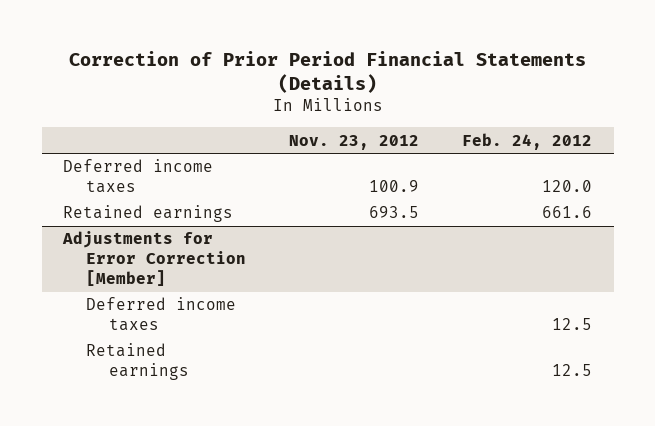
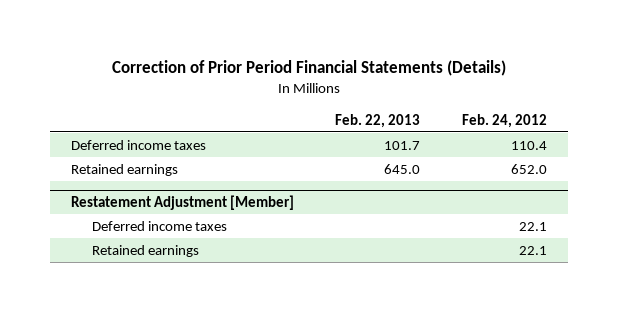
[288,134,419,150] Nov. 23, 2012 -> none
none -> [335,113,421,128] Feb. 22, 2013
[62,231,246,287] Adjustments for Error Correction [Member] -> none
[542,180,593,193] 120.0 -> [511,140,548,150] 110.4
[542,206,593,219] 661.6 -> [511,163,548,174] 652.0
none -> [70,194,294,210] Restatement Adjustment [Member]
[552,318,593,331] 12.5 -> [519,221,548,231] 22.1
[552,364,593,377] 12.5 -> [519,245,548,255] 22.1

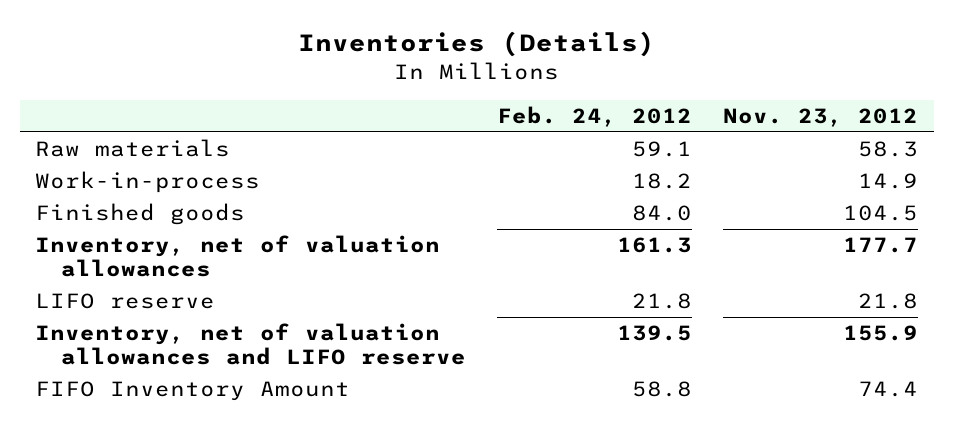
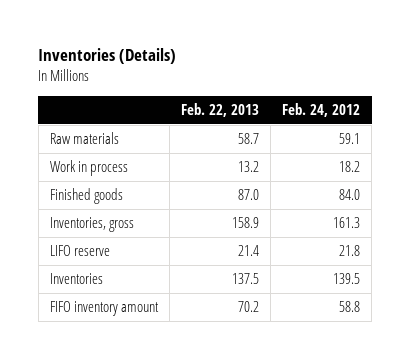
[723,107,919,127] Nov. 23, 2012 -> none
none -> [180,103,259,118] Feb. 22, 2013
[34,171,260,194] Work-in-process -> [49,160,128,177] Work in process
[34,235,440,278] Inventory, net of valuation allowances -> [49,217,134,233] Inventories, gross
[34,323,467,366] Inventory, net of valuation allowances and LIFO reserve -> [49,273,103,285] Inventories
[34,381,350,402] FIFO Inventory Amount -> [49,301,159,317] FIFO inventory amount

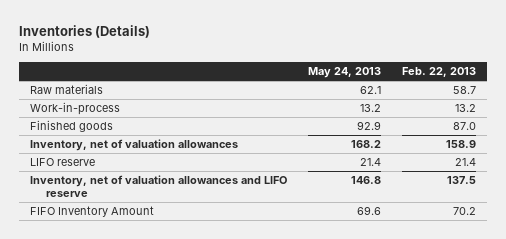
[281,103,360,118] Feb. 24, 2012 -> none
none -> [307,67,381,79] May 24, 2013
[49,160,128,177] Work in process -> [29,101,120,115] Work-in-process
[49,217,134,233] Inventories, gross -> [29,138,238,151] Inventory, net of valuation allowances
[49,273,103,285] Inventories -> [29,174,287,198] Inventory, net of valuation allowances and LIFO reserve
[49,301,159,317] FIFO inventory amount -> [29,205,154,217] FIFO Inventory Amount

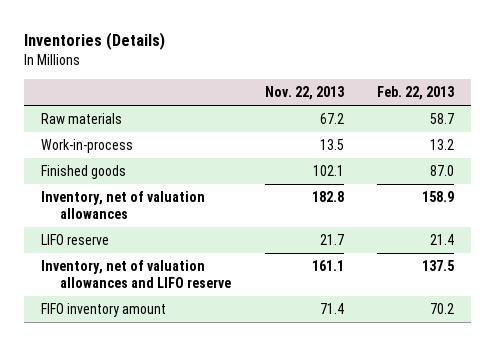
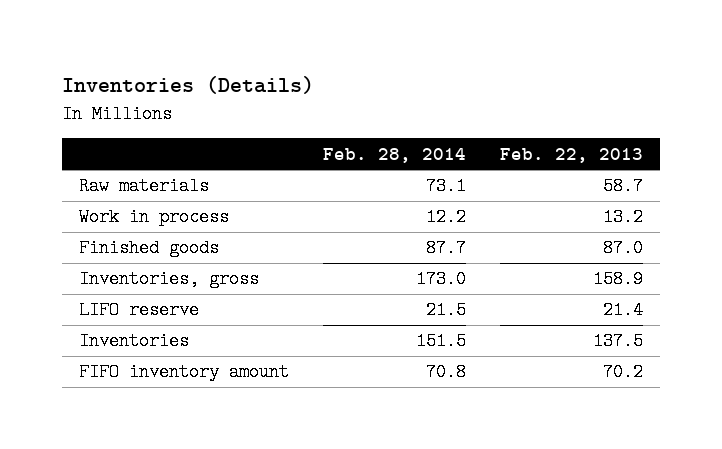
[264,86,344,101] Nov. 22, 2013 -> none
none -> [323,147,467,163] Feb. 28, 2014
[41,138,134,153] Work-in-process -> [79,208,230,227] Work in process
[41,190,206,220] Inventory, net of valuation allowances -> [79,270,260,289] Inventories, gross
[41,259,232,289] Inventory, net of valuation allowances and LIFO reserve -> [79,332,190,351] Inventories

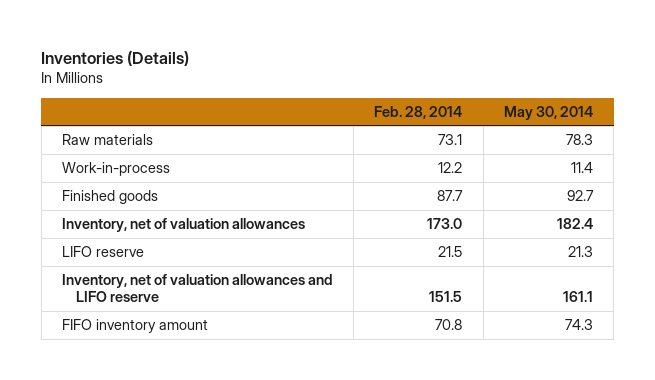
[499,147,643,163] Feb. 22, 2013 -> none
none -> [503,105,593,120] May 30, 2014
[79,208,230,227] Work in process -> [61,162,170,177] Work-in-process
[79,270,260,289] Inventories, gross -> [61,218,305,233] Inventory, net of valuation allowances
[79,332,190,351] Inventories -> [61,274,333,303] Inventory, net of valuation allowances and LIFO reserve

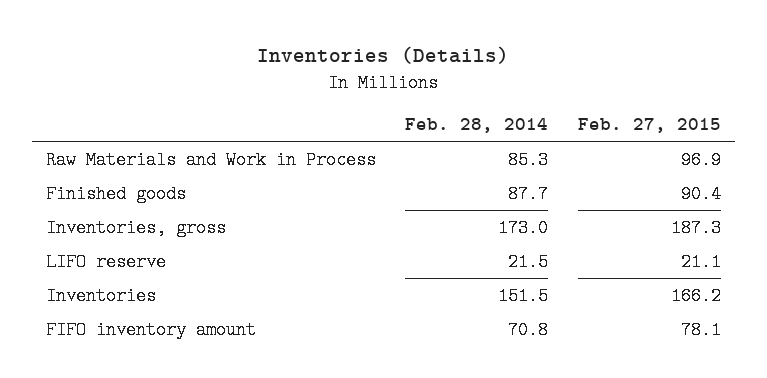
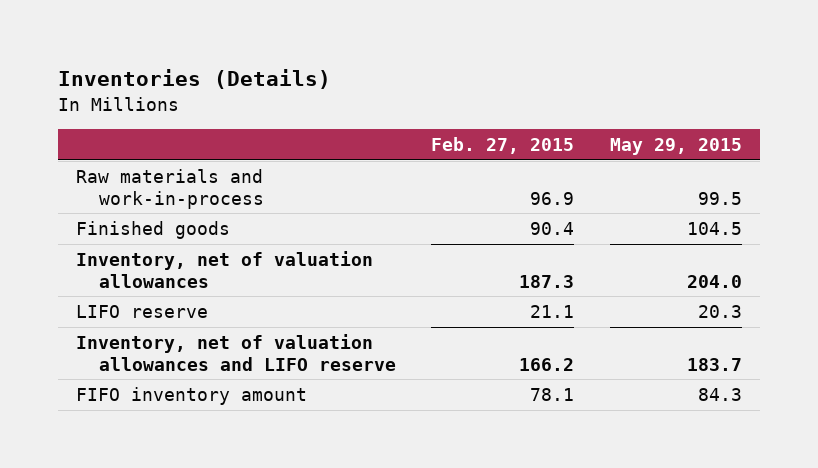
[405,117,549,133] Feb. 28, 2014 -> none
none -> [609,137,742,155] May 29, 2015
[46,151,377,170] Raw Materials and Work in Process -> [75,169,264,209] Raw materials and work-in-process
[46,219,227,238] Inventories, gross -> [75,251,373,288] Inventory, net of valuation allowances
[46,287,157,306] Inventories -> [75,334,396,371] Inventory, net of valuation allowances and LIFO reserve

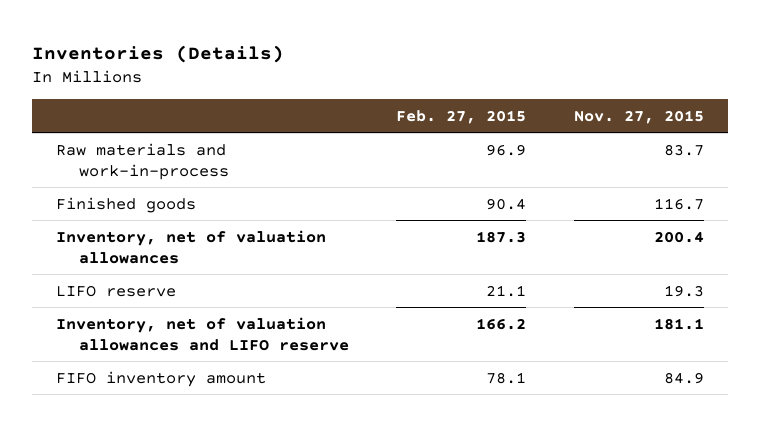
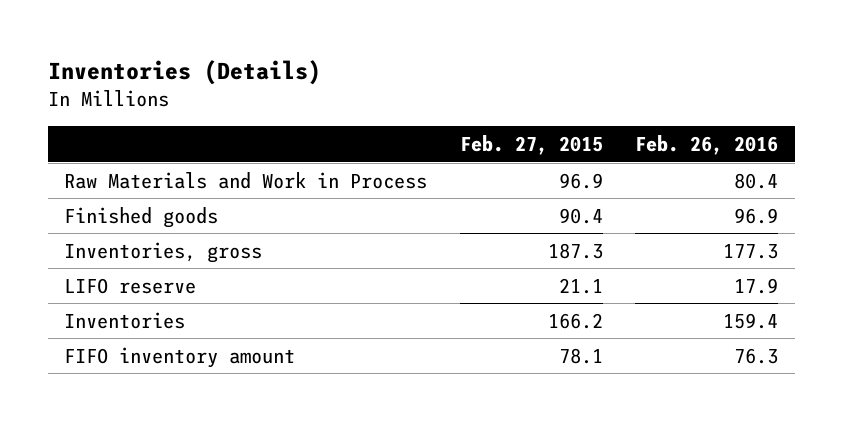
[573,109,704,124] Nov. 27, 2015 -> none
none -> [635,135,779,156] Feb. 26, 2016
[56,142,229,180] Raw materials and work-in-process -> [64,171,428,189] Raw Materials and Work in Process
[56,229,327,264] Inventory, net of valuation allowances -> [64,241,263,263] Inventories, gross
[56,316,349,351] Inventory, net of valuation allowances and LIFO reserve -> [64,311,186,329] Inventories

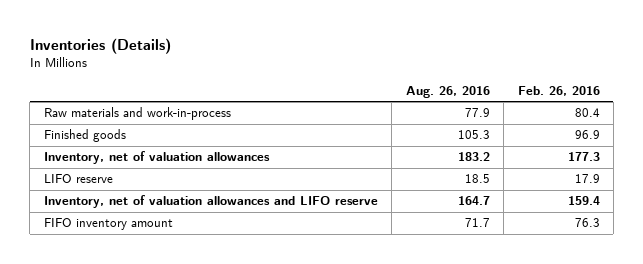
[459,135,603,156] Feb. 27, 2015 -> none
none -> [405,86,490,99] Aug. 26, 2016
[64,171,428,189] Raw Materials and Work in Process -> [43,107,231,121] Raw materials and work-in-process
[64,241,263,263] Inventories, gross -> [43,151,270,165] Inventory, net of valuation allowances
[64,311,186,329] Inventories -> [43,195,378,209] Inventory, net of valuation allowances and LIFO reserve

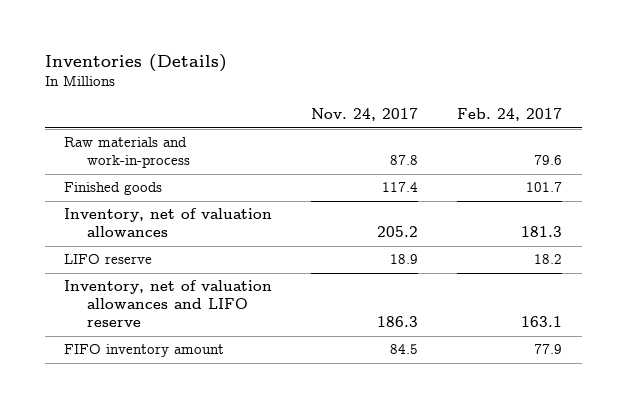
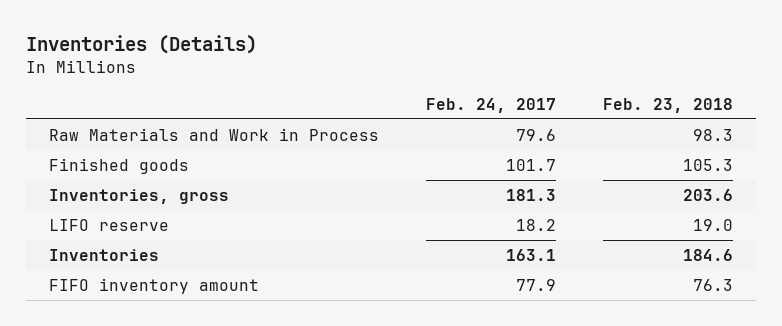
[311,108,419,122] Nov. 24, 2017 -> none
none -> [602,97,733,113] Feb. 23, 2018
[64,137,191,169] Raw materials and work-in-process -> [49,127,380,141] Raw Materials and Work in Process
[64,208,273,238] Inventory, net of valuation allowances -> [49,188,230,204] Inventories, gross
[64,280,273,328] Inventory, net of valuation allowances and LIFO reserve -> [49,248,160,261] Inventories

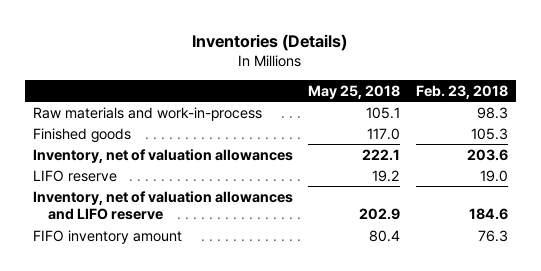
[426,97,557,113] Feb. 24, 2017 -> none
none -> [308,85,401,100] May 25, 2018
[49,127,380,141] Raw Materials and Work in Process -> [32,106,262,121] Raw materials and work-in-process
[49,188,230,204] Inventories, gross -> [32,148,293,163] Inventory, net of valuation allowances
[49,248,160,261] Inventories -> [32,190,293,221] Inventory, net of valuation allowances and LIFO reserve

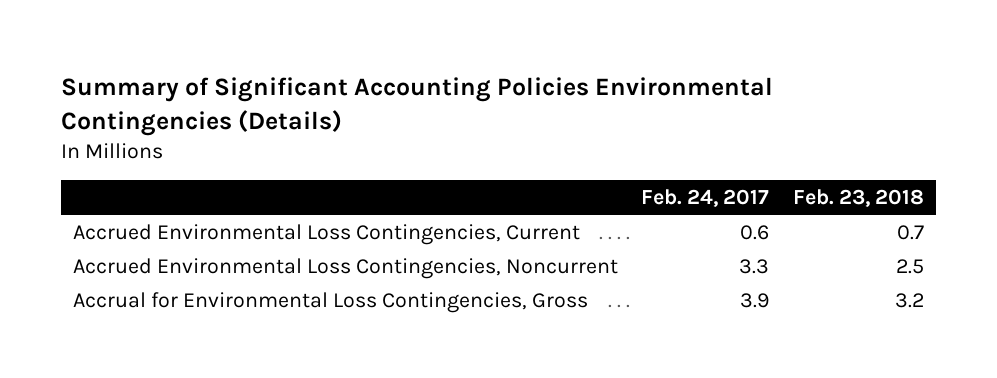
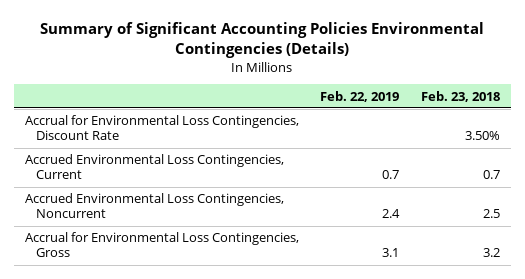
[641,188,770,207] Feb. 24, 2017 -> none
none -> [320,90,400,102] Feb. 22, 2019
none -> [24,115,299,141] Accrual for Environmental Loss Contingencies, Discount Rate

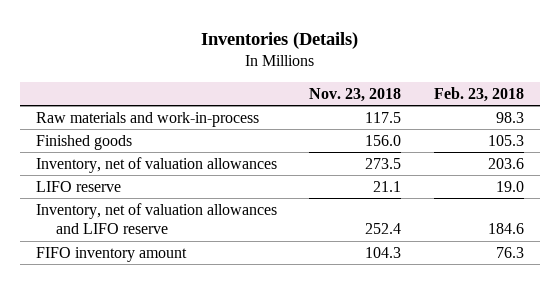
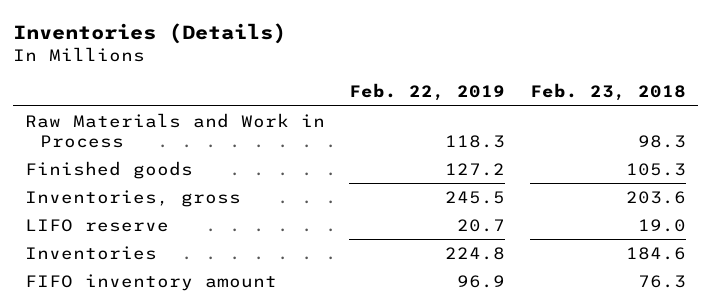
[309,87,402,102] Nov. 23, 2018 -> none
none -> [349,83,506,102] Feb. 22, 2019
[36,111,260,127] Raw materials and work-in-process -> [25,112,326,148] Raw Materials and Work in Process
[36,156,278,173] Inventory, net of valuation allowances -> [25,189,242,207] Inventories, gross
[36,202,278,235] Inventory, net of valuation allowances and LIFO reserve -> [25,245,158,260] Inventories

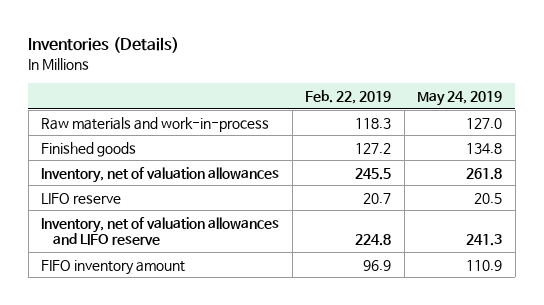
[529,83,686,102] Feb. 23, 2018 -> none
none -> [417,91,503,107] May 24, 2019
[25,112,326,148] Raw Materials and Work in Process -> [41,116,270,132] Raw materials and work-in-process
[25,189,242,207] Inventories, gross -> [41,166,280,183] Inventory, net of valuation allowances
[25,245,158,260] Inventories -> [41,216,280,246] Inventory, net of valuation allowances and LIFO reserve

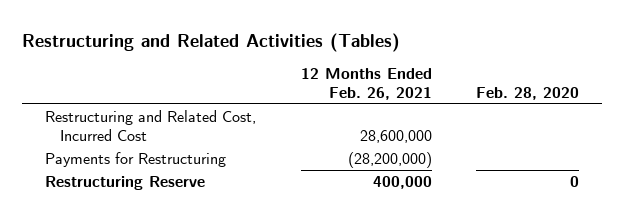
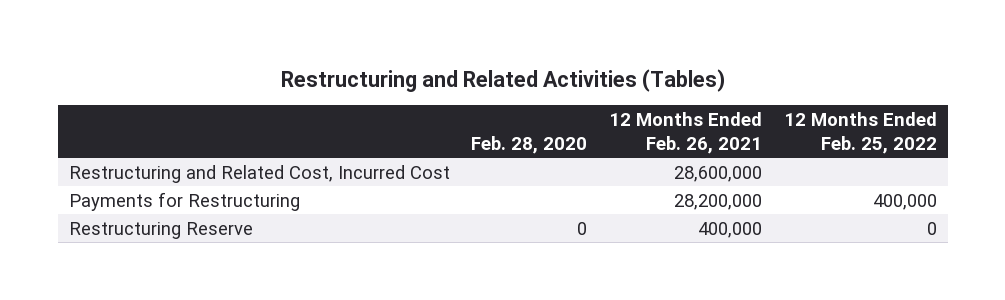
none -> [783,112,937,154] 12 Months Ended Feb. 25, 2022
[347,151,432,168] (28,200,000) -> [674,193,763,210] 28,200,000

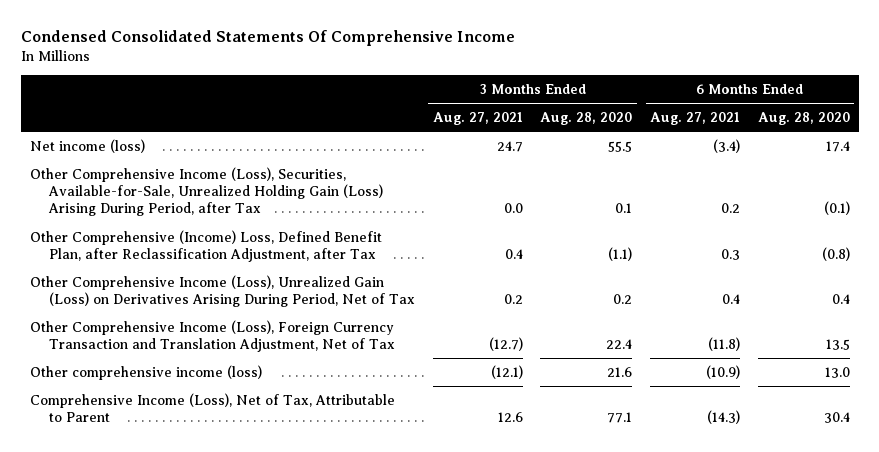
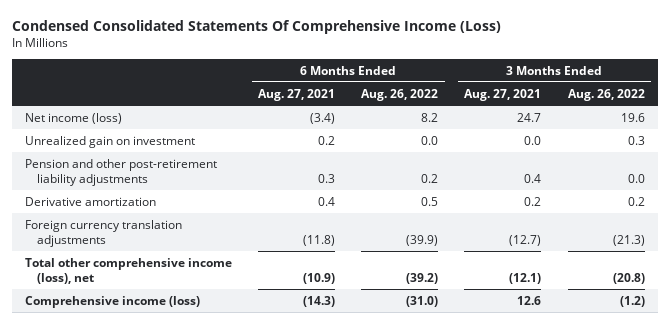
[20,30,515,47] Condensed Consolidated Statements Of Comprehensive Income -> [11,19,501,34] Condensed Consolidated Statements Of Comprehensive Income (Loss)
[540,112,633,126] Aug. 28, 2020 -> none
[757,112,850,126] Aug. 28, 2020 -> none
none -> [361,88,439,101] Aug. 26, 2022
none -> [567,88,645,101] Aug. 26, 2022
[29,274,416,308] Other Comprehensive Income (Loss), Unrealized Gain (Loss) on Derivatives Arising During Period, Net of Tax -> none
[29,166,384,217] Other Comprehensive Income (Loss), Securities, Available-for-Sale, Unrealized Holding Gain (Loss) Arising During Period, after Tax -> [24,135,195,148] Unrealized gain on investment
[29,229,382,263] Other Comprehensive (Income) Loss, Defined Benefit Plan, after Reclassification Adjustment, after Tax -> [24,158,217,186] Pension and other post-retirement liability adjustments
none -> [24,196,156,206] Derivative amortization
[29,319,396,353] Other Comprehensive Income (Loss), Foreign Currency Transaction and Translation Adjustment, Net of Tax -> [24,219,182,247] Foreign currency translation adjustments
[29,364,262,380] Other comprehensive income (loss) -> [24,257,232,284] Total other comprehensive income (loss), net
[29,392,395,423] Comprehensive Income (Loss), Net of Tax, Attributable to Parent -> [24,295,200,308] Comprehensive income (loss)

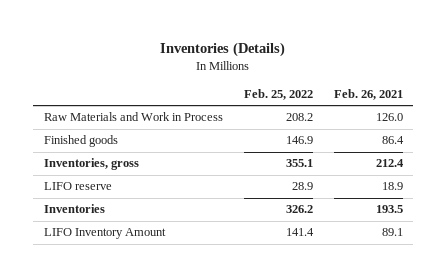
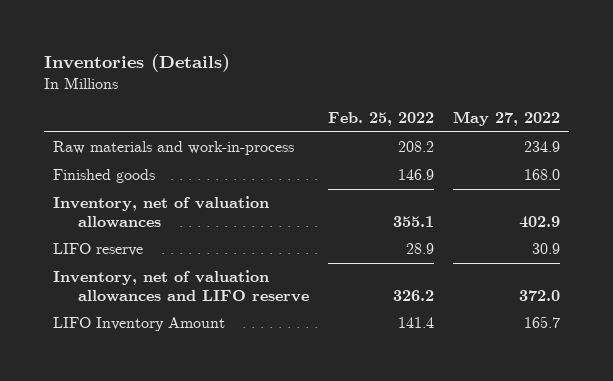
[333,88,403,100] Feb. 26, 2021 -> none
none -> [452,111,560,127] May 27, 2022
[43,112,223,122] Raw Materials and Work in Process -> [53,141,295,156] Raw materials and work-in-process
[43,158,139,171] Inventories, gross -> [53,196,270,228] Inventory, net of valuation allowances
[43,204,105,214] Inventories -> [53,270,309,302] Inventory, net of valuation allowances and LIFO reserve

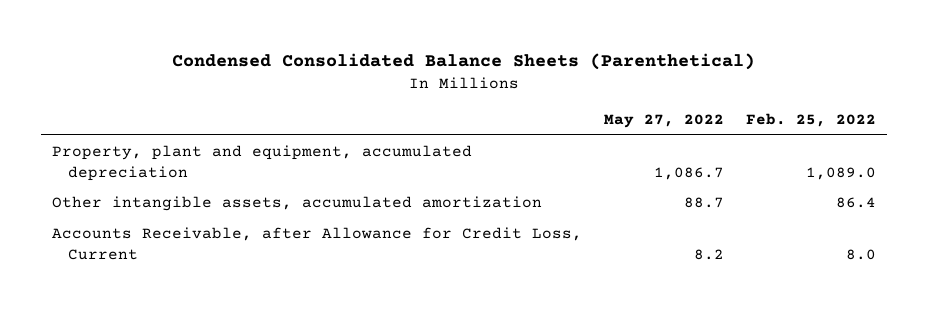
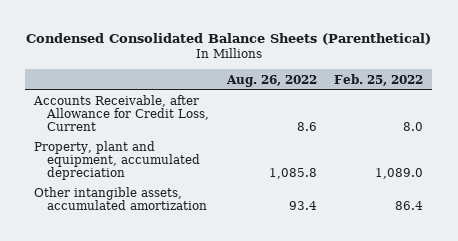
[604,114,725,129] May 27, 2022 -> none
none -> [225,74,317,87] Aug. 26, 2022
[51,227,582,260] Accounts Receivable, after Allowance for Credit Loss, Current -> [33,95,210,132] Accounts Receivable, after Allowance for Credit Loss, Current

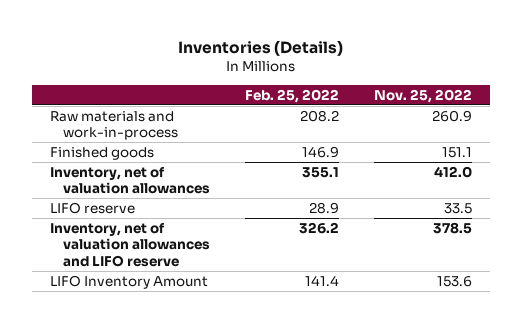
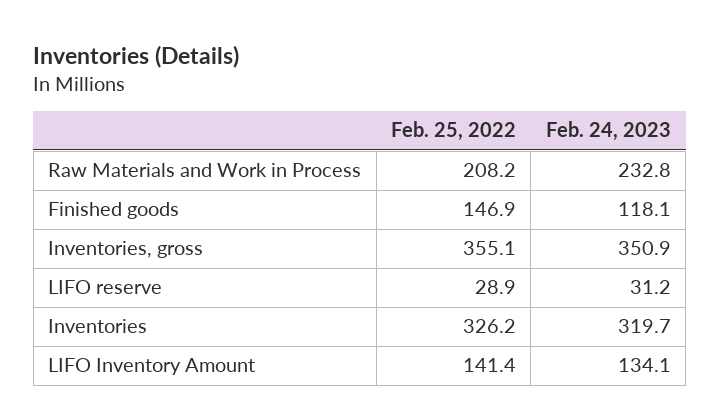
[373,88,472,103] Nov. 25, 2022 -> none
none -> [545,121,671,142] Feb. 24, 2023
[49,110,178,141] Raw materials and work-in-process -> [48,163,362,178] Raw Materials and Work in Process
[49,166,210,195] Inventory, net of valuation allowances -> [48,241,204,259] Inventories, gross
[49,222,210,267] Inventory, net of valuation allowances and LIFO reserve -> [48,319,148,334] Inventories

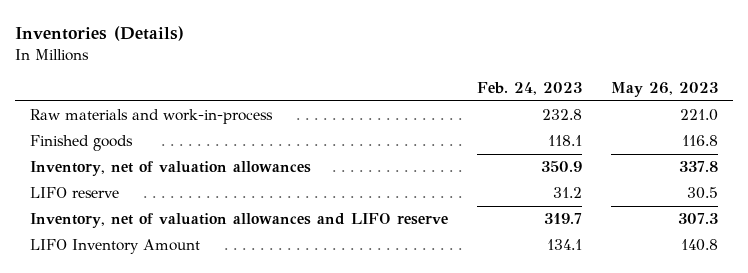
[390,121,516,142] Feb. 25, 2022 -> none
none -> [611,82,719,98] May 26, 2023
[48,163,362,178] Raw Materials and Work in Process -> [29,109,273,125] Raw materials and work-in-process
[48,241,204,259] Inventories, gross -> [29,161,311,177] Inventory, net of valuation allowances
[48,319,148,334] Inventories -> [29,213,448,229] Inventory, net of valuation allowances and LIFO reserve

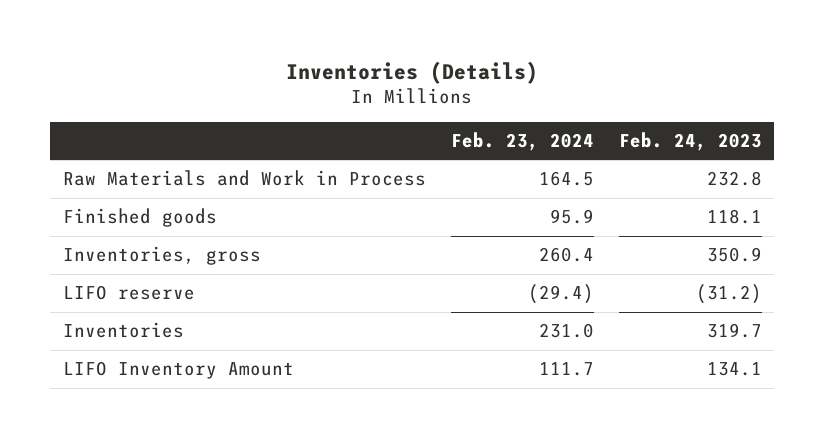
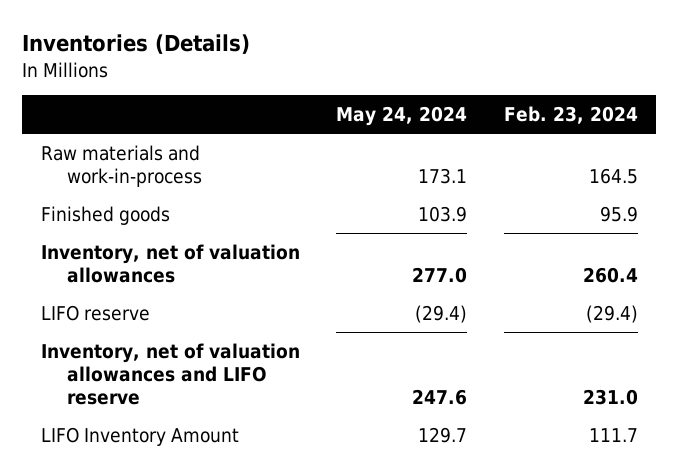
[618,131,762,151] Feb. 24, 2023 -> none
none -> [336,106,468,127] May 24, 2024
[62,170,426,187] Raw Materials and Work in Process -> [40,144,202,187] Raw materials and work-in-process
[62,246,261,266] Inventories, gross -> [40,243,300,283] Inventory, net of valuation allowances
[62,322,184,339] Inventories -> [40,342,300,405] Inventory, net of valuation allowances and LIFO reserve

